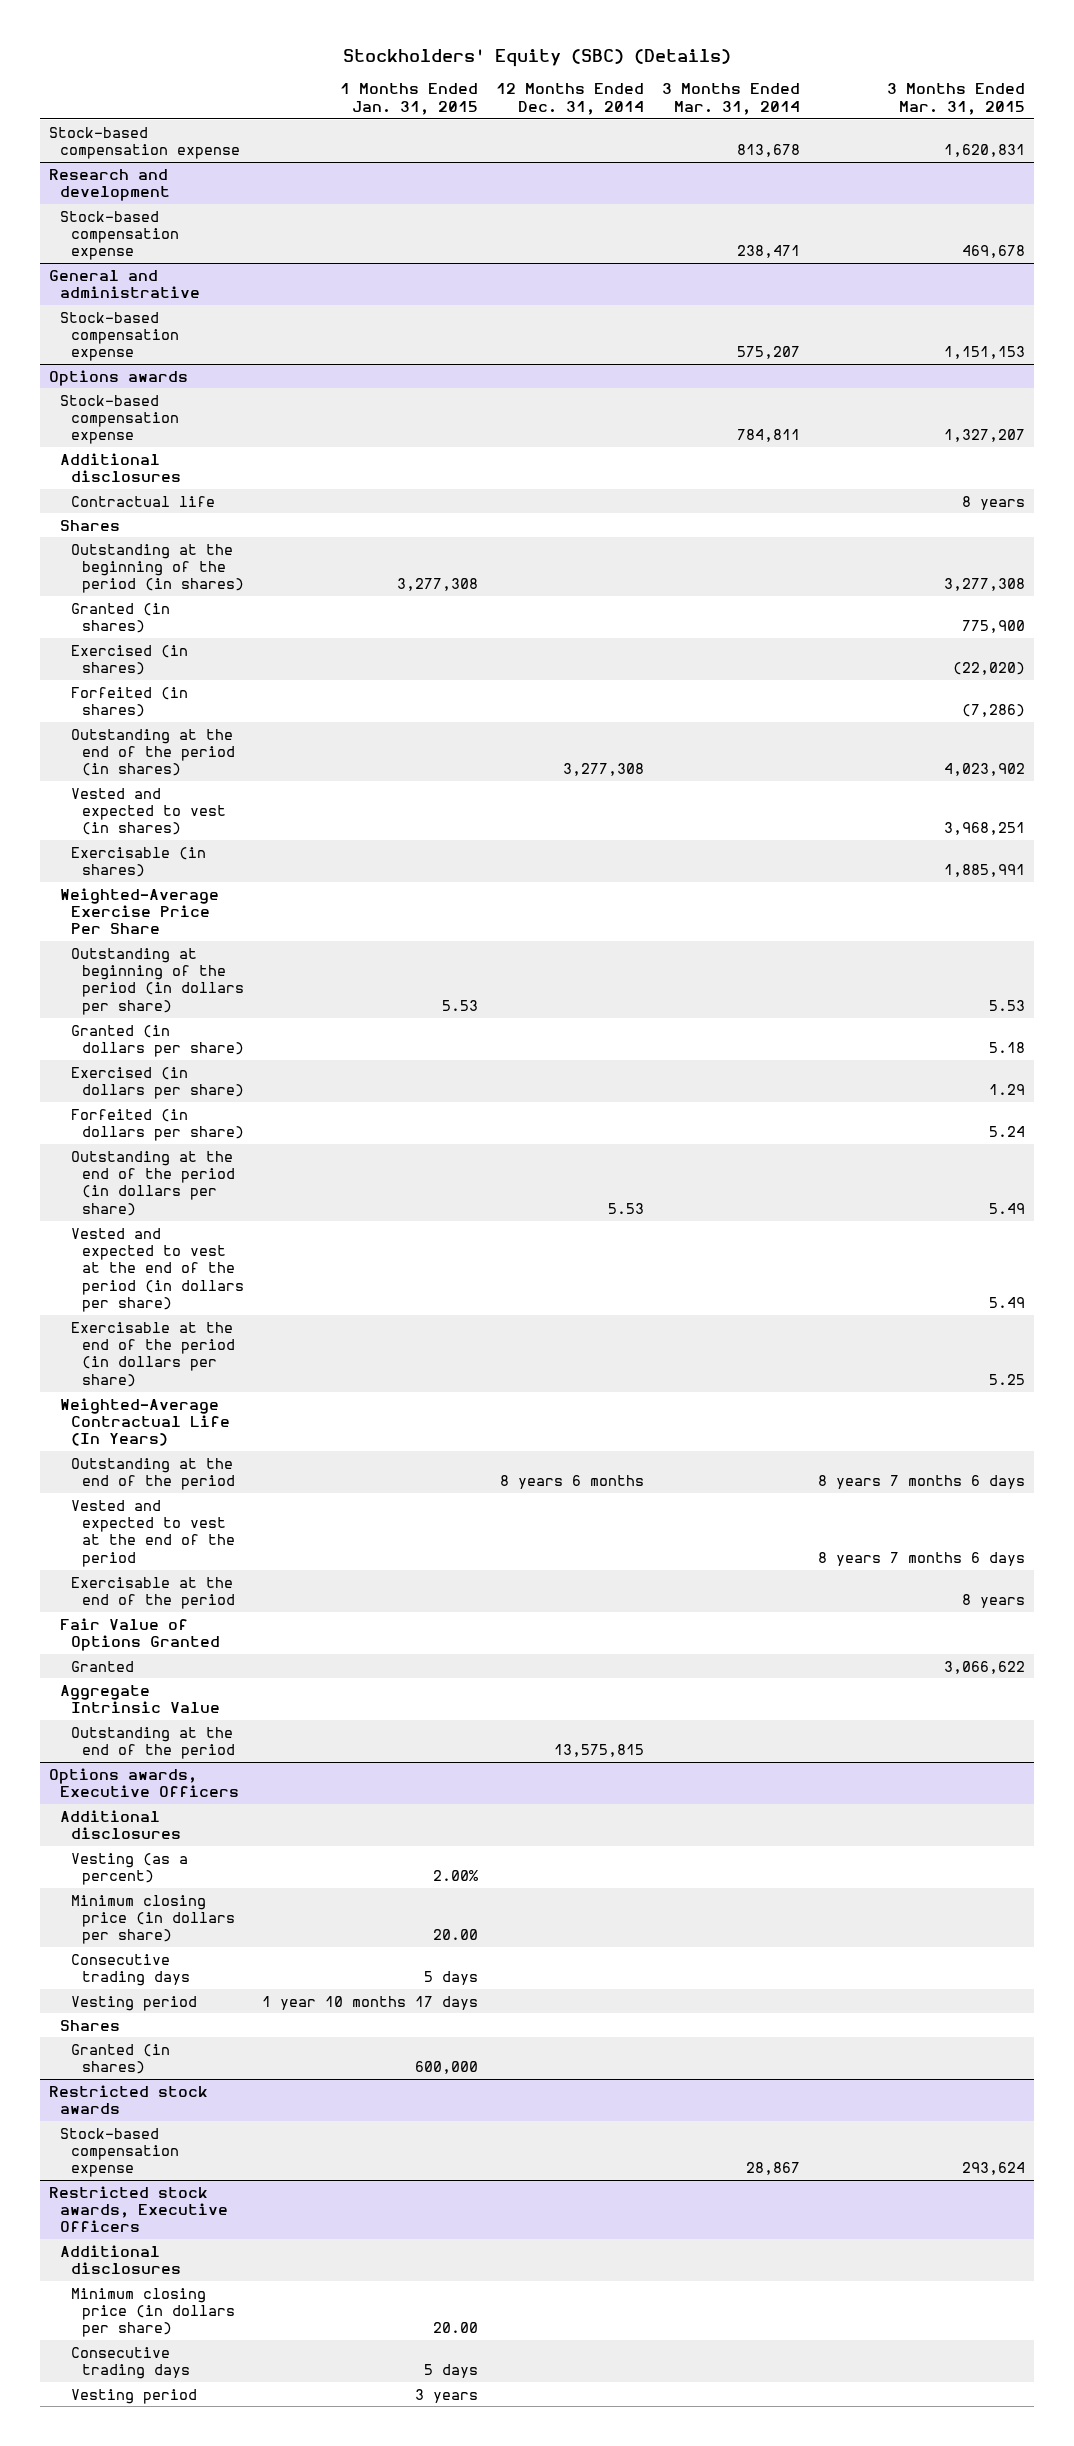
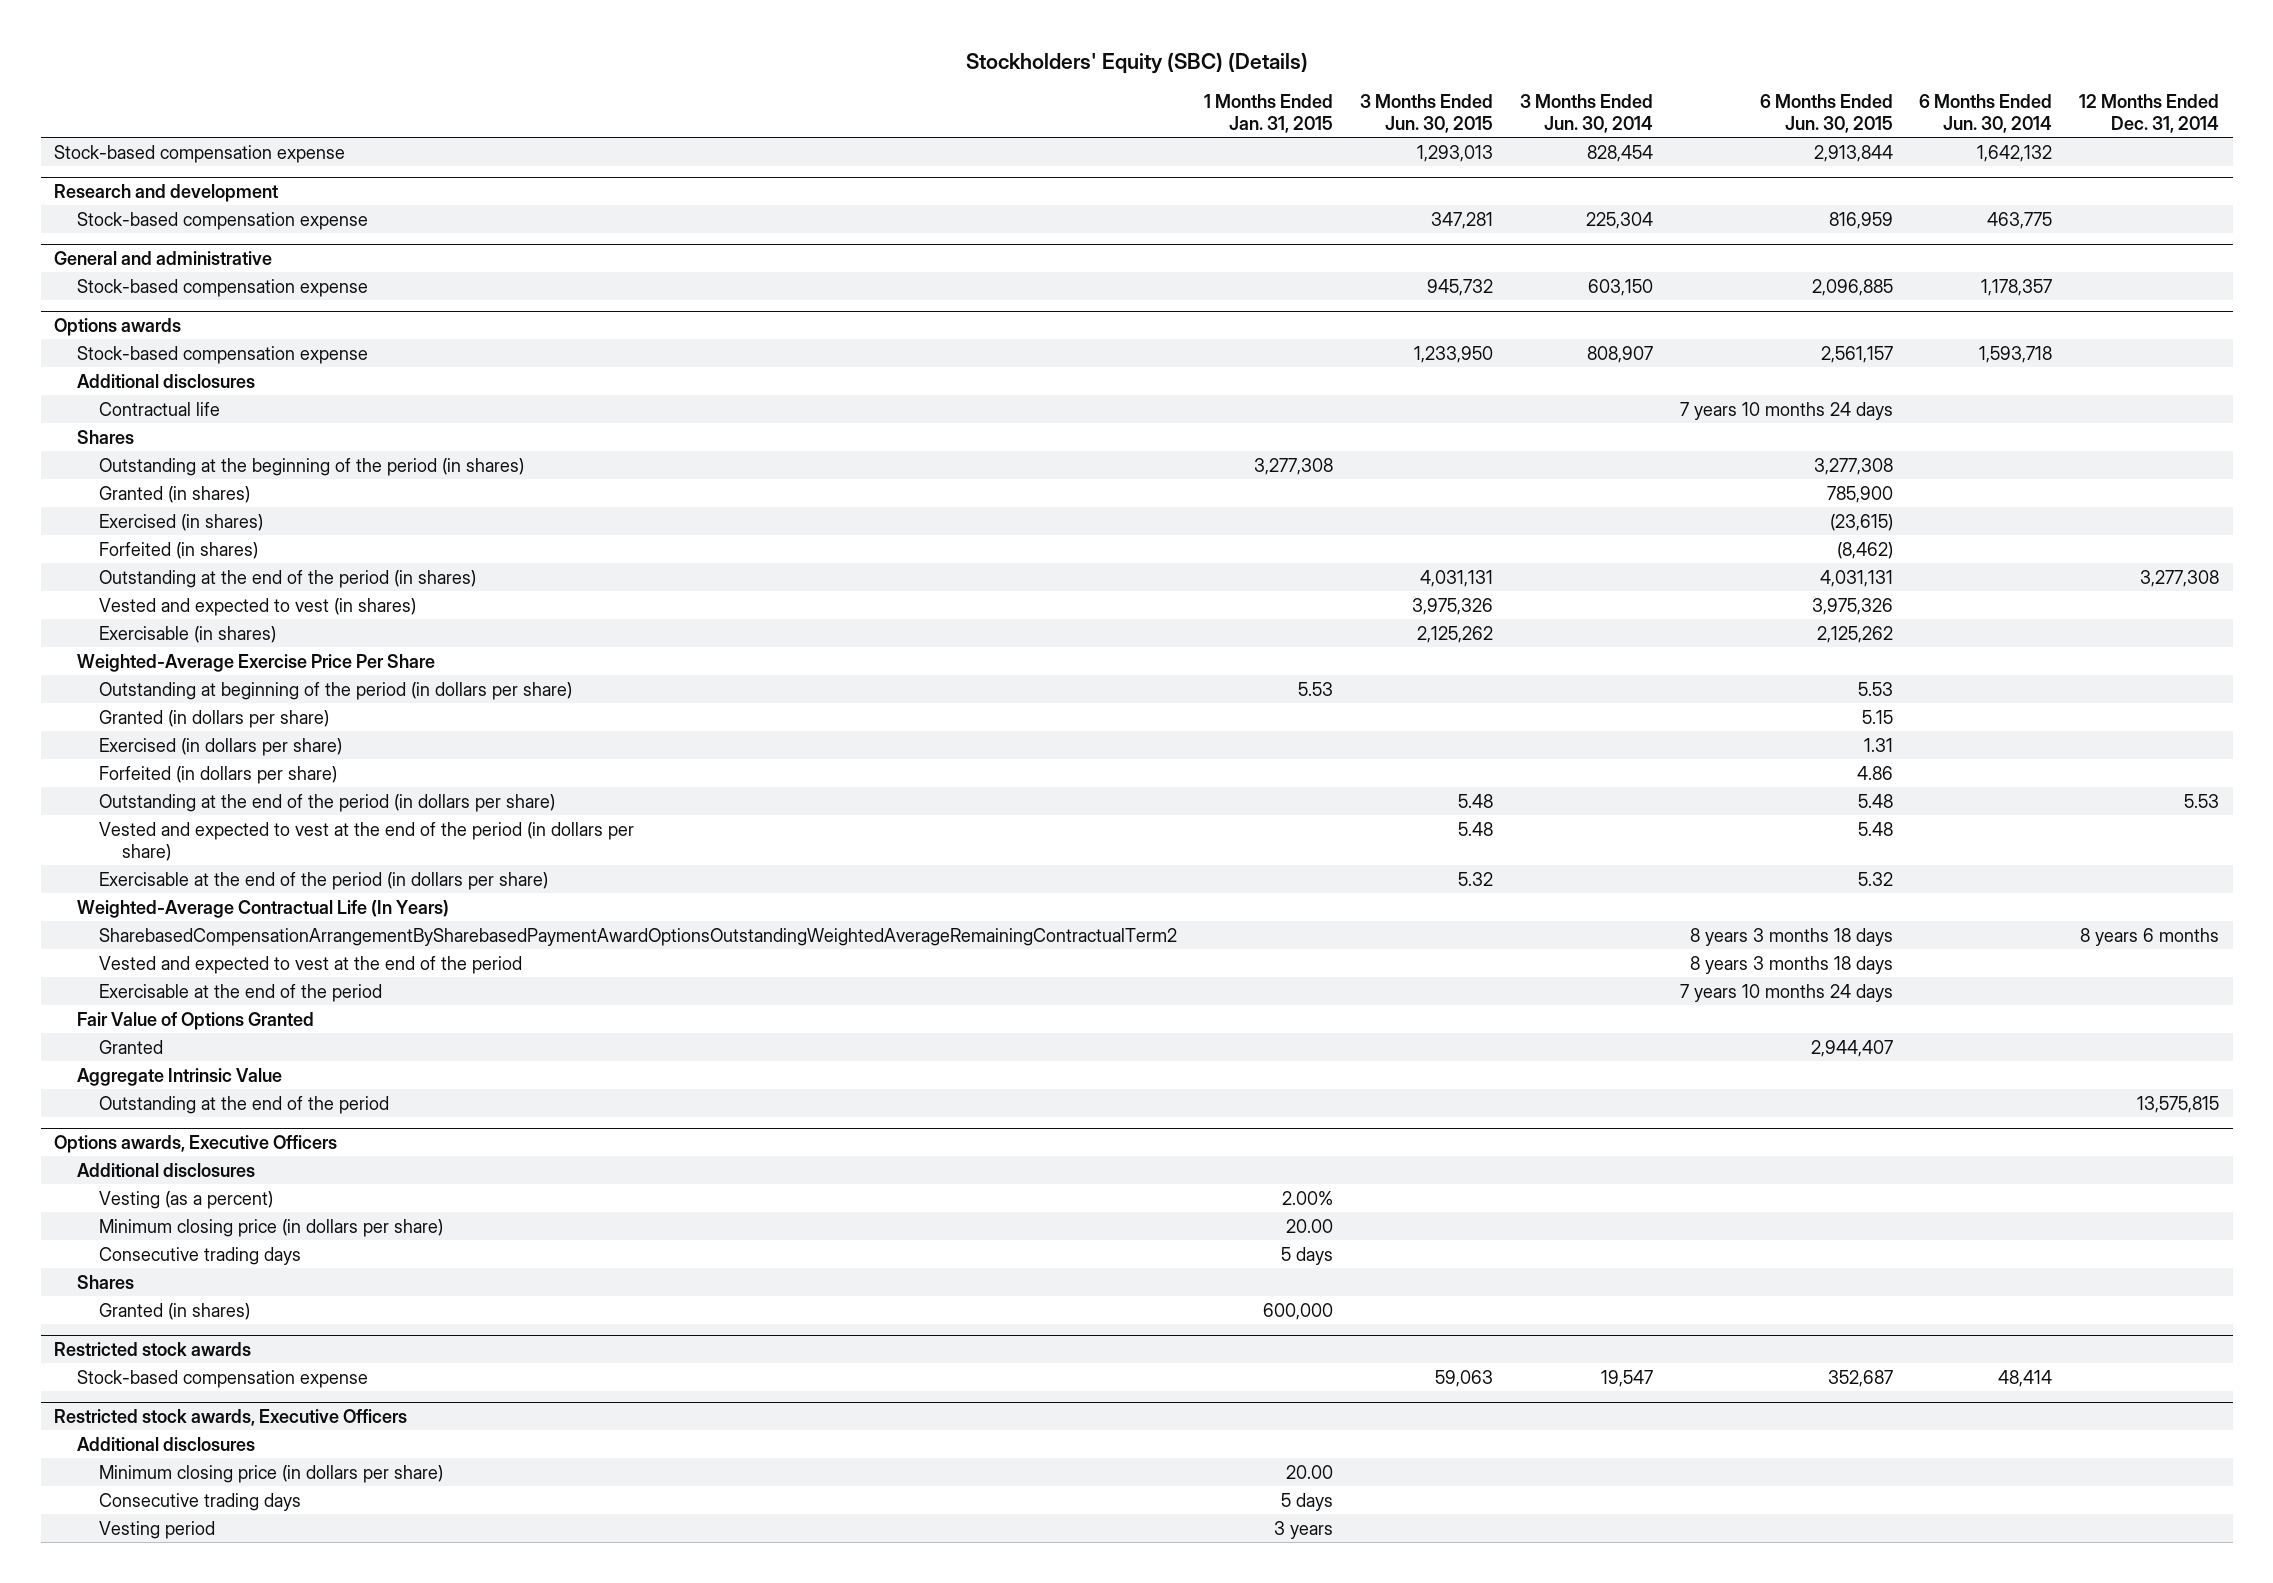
[661,83,800,115] 3 Months Ended Mar. 31, 2014 -> none
[886,83,1025,115] 3 Months Ended Mar. 31, 2015 -> none
none -> [1359,93,1493,134] 3 Months Ended Jun. 30, 2015
none -> [1519,93,1653,134] 3 Months Ended Jun. 30, 2014
none -> [1759,93,1893,134] 6 Months Ended Jun. 30, 2015
none -> [1919,93,2053,134] 6 Months Ended Jun. 30, 2014
[70,1457,235,1491] Outstanding at the end of the period -> [99,927,1178,946] SharebasedCompensationArrangementBySharebasedPaymentAwardOptionsOutstandingWeightedAverageRemainingContractualTerm2
[70,1995,197,2011] Vesting period -> none

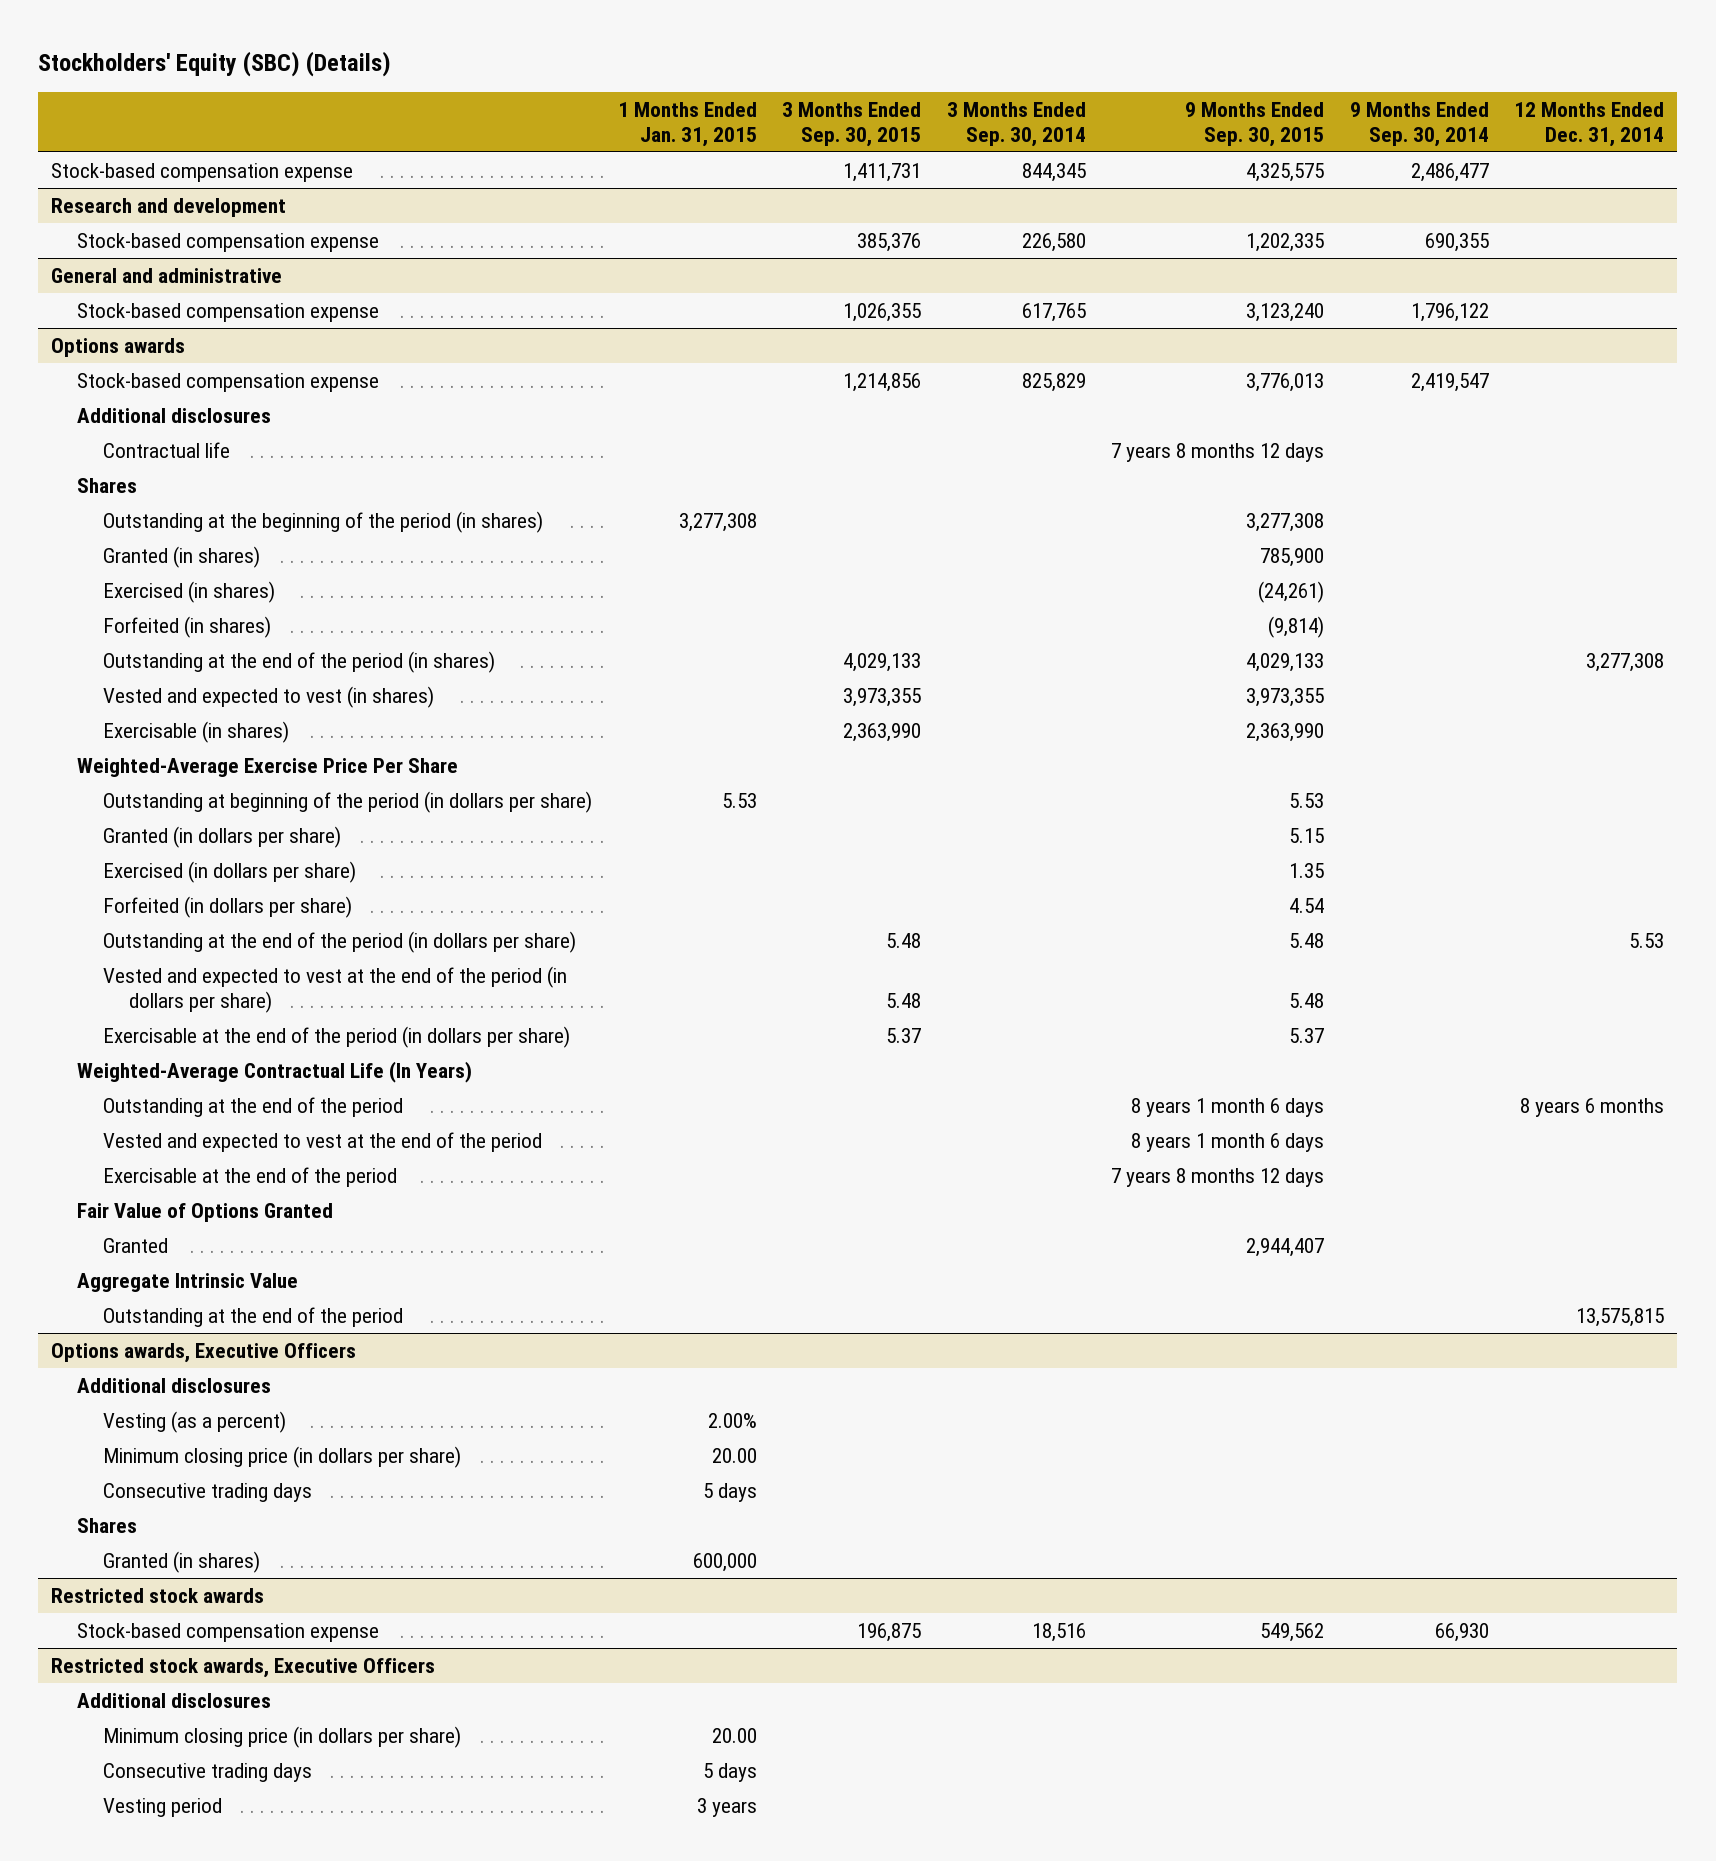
[1359,93,1493,134] 3 Months Ended Jun. 30, 2015 -> none
[1519,93,1653,134] 3 Months Ended Jun. 30, 2014 -> none
[1759,93,1893,134] 6 Months Ended Jun. 30, 2015 -> none
[1919,93,2053,134] 6 Months Ended Jun. 30, 2014 -> none
none -> [782,101,922,147] 3 Months Ended Sep. 30, 2015
none -> [946,101,1086,147] 3 Months Ended Sep. 30, 2014
none -> [1185,101,1325,147] 9 Months Ended Sep. 30, 2015
none -> [1349,101,1489,147] 9 Months Ended Sep. 30, 2014
[99,927,1178,946] SharebasedCompensationArrangementBySharebasedPaymentAwardOptionsOutstandingWeightedAverageRemainingContractualTerm2 -> [103,1097,404,1118] Outstanding at the end of the period

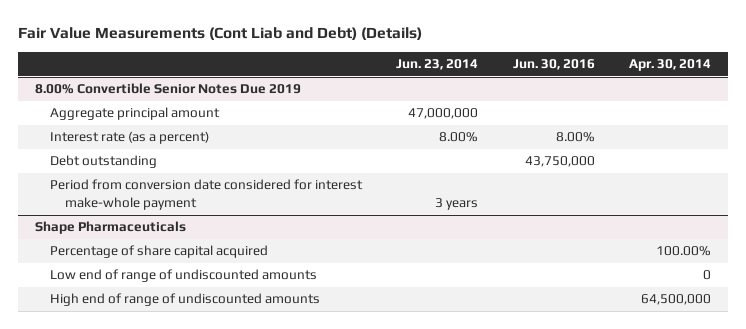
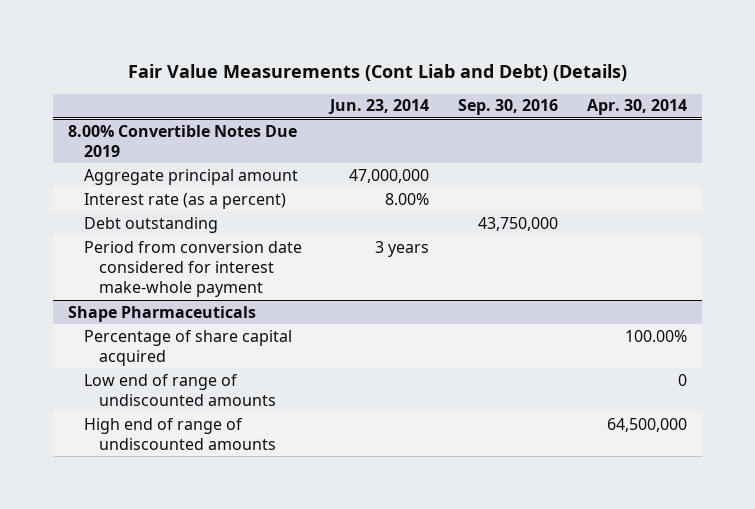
[512,59,595,71] Jun. 30, 2016 -> none
none -> [458,99,559,116] Sep. 30, 2016
[34,83,301,95] 8.00% Convertible Senior Notes Due 2019 -> [67,124,297,157] 8.00% Convertible Notes Due 2019

